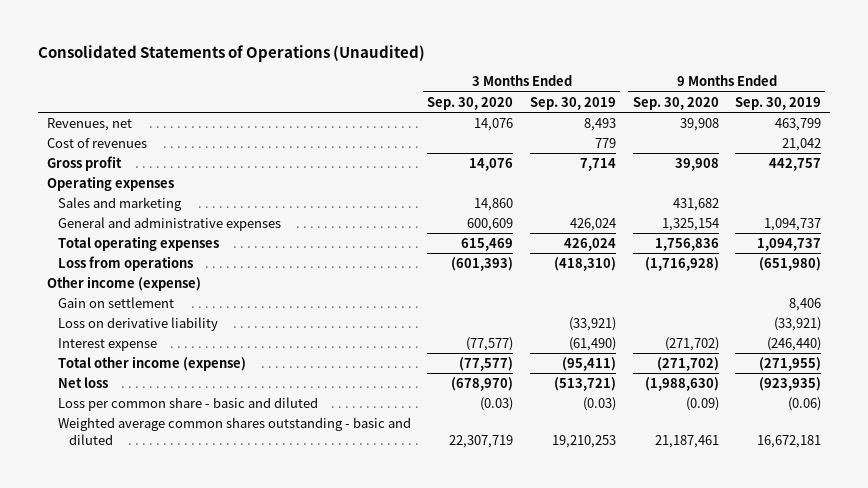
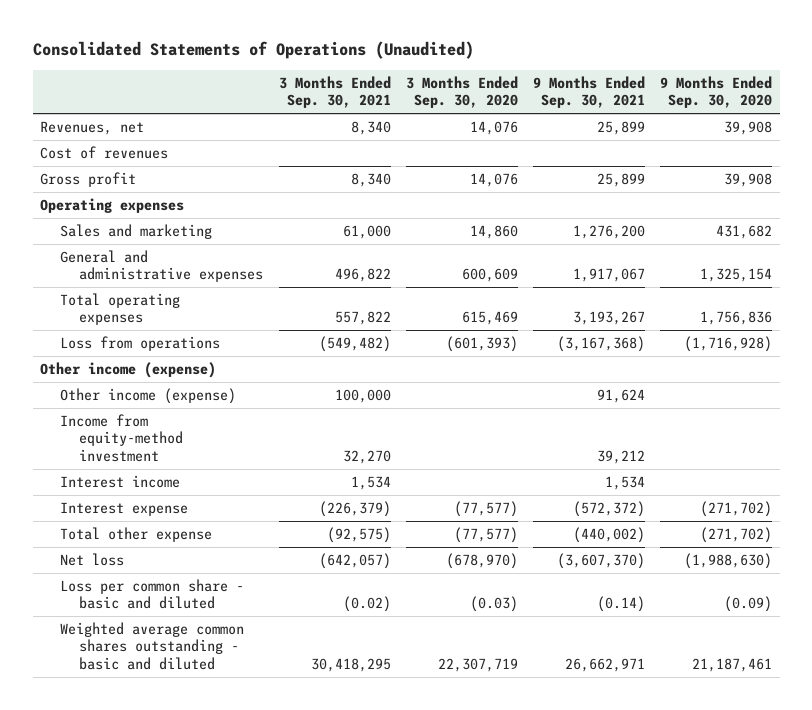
[529,96,616,110] Sep. 30, 2019 -> none
[735,96,822,110] Sep. 30, 2019 -> none
none -> [278,75,391,109] 3 Months Ended Sep. 30, 2021
none -> [532,75,645,109] 9 Months Ended Sep. 30, 2021
[57,296,174,308] Gain on settlement -> none
[57,316,218,331] Loss on derivative liability -> none
none -> [59,388,236,405] Other income (expense)
none -> [59,414,184,462] Income from equity-method investment
none -> [59,475,180,489] Interest income
[57,355,246,371] Total other income (expense) -> [59,527,212,543] Total other expense

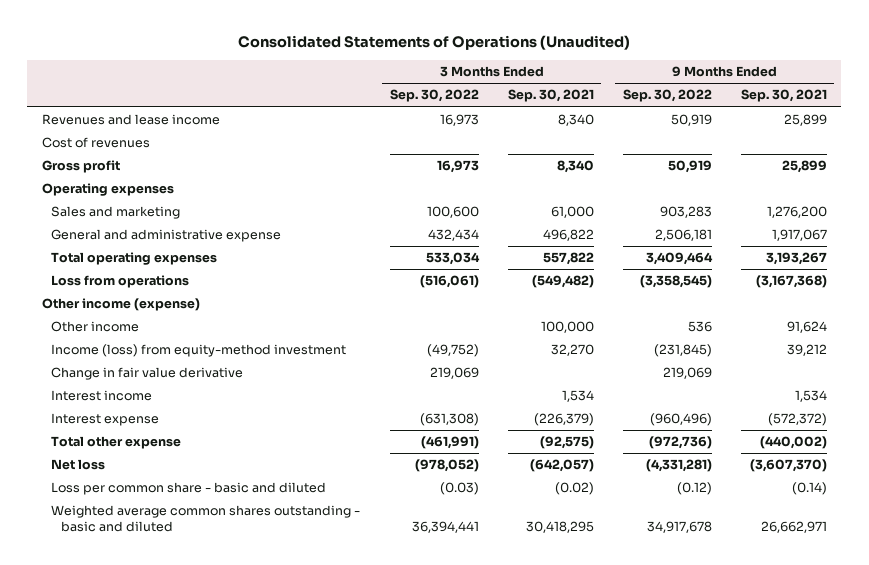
[405,75,518,109] 3 Months Ended Sep. 30, 2020 -> none
[659,75,772,109] 9 Months Ended Sep. 30, 2020 -> none
none -> [389,89,479,103] Sep. 30, 2022
none -> [622,89,712,103] Sep. 30, 2022
[40,121,145,136] Revenues, net -> [41,114,220,126] Revenues and lease income
[59,250,264,283] General and administrative expenses -> [51,229,282,243] General and administrative expense
[59,388,236,405] Other income (expense) -> [51,321,140,333] Other income
[59,414,184,462] Income from equity-method investment -> [51,344,347,358] Income (loss) from equity-method investment
none -> [51,367,244,381] Change in fair value derivative

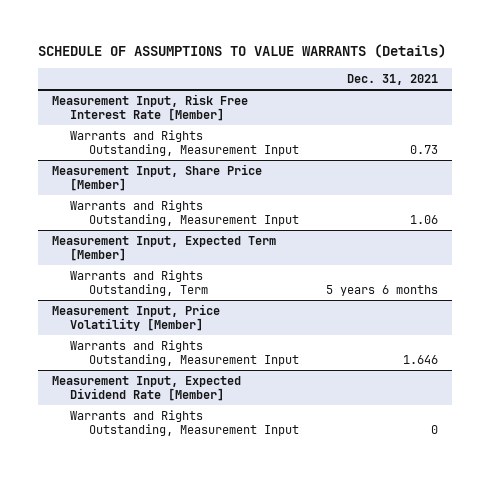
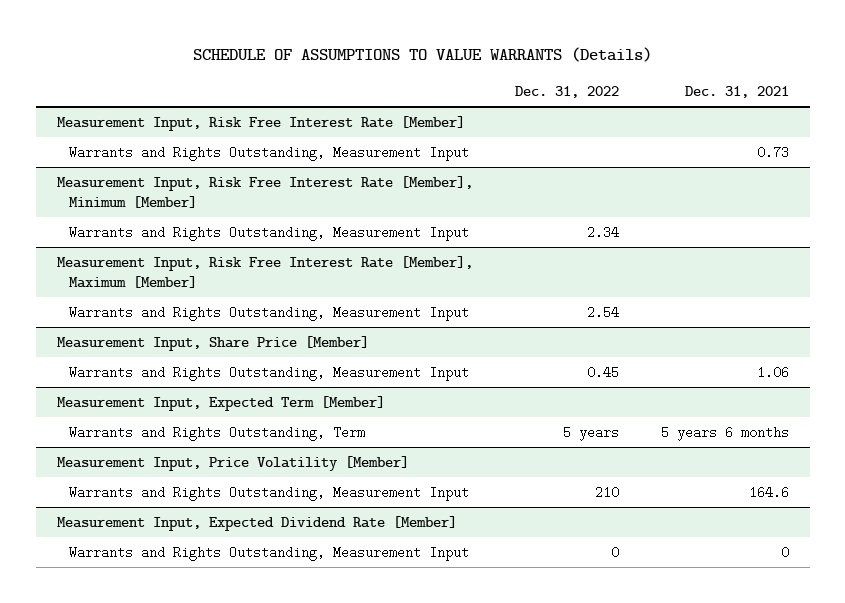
none -> [514,85,619,98] Dec. 31, 2022
none -> [56,175,473,208] Measurement Input, Risk Free Interest Rate [Member], Minimum [Member]
none -> [68,225,469,241] Warrants and Rights Outstanding, Measurement Input
none -> [56,255,473,288] Measurement Input, Risk Free Interest Rate [Member], Maximum [Member]
none -> [68,305,469,321] Warrants and Rights Outstanding, Measurement Input
[403,355,439,365] 1.646 -> [748,485,789,499] 164.6

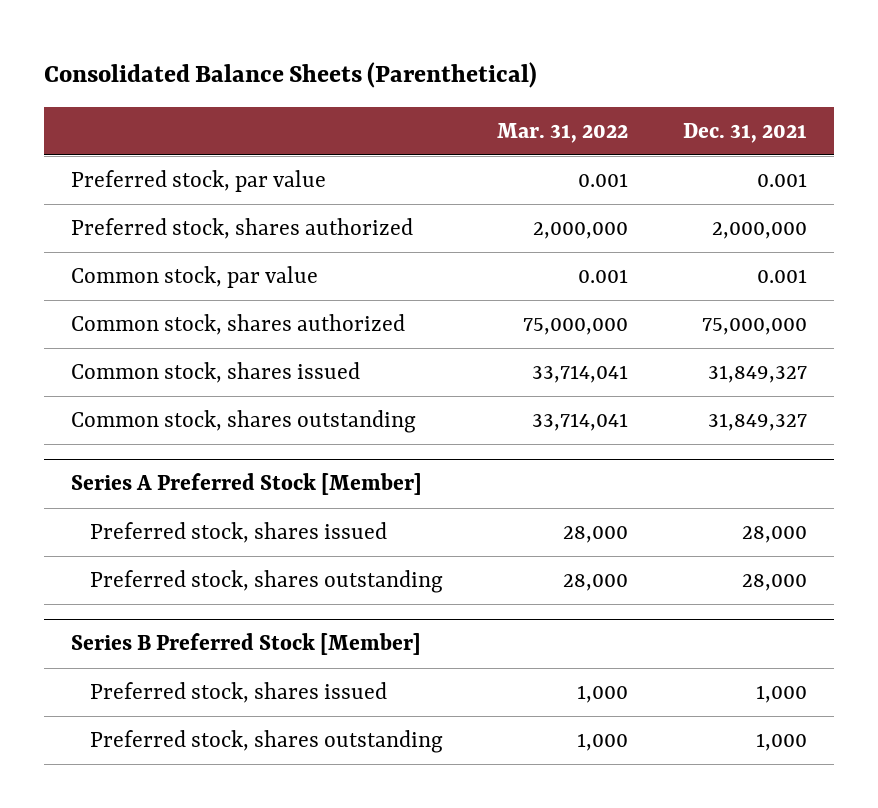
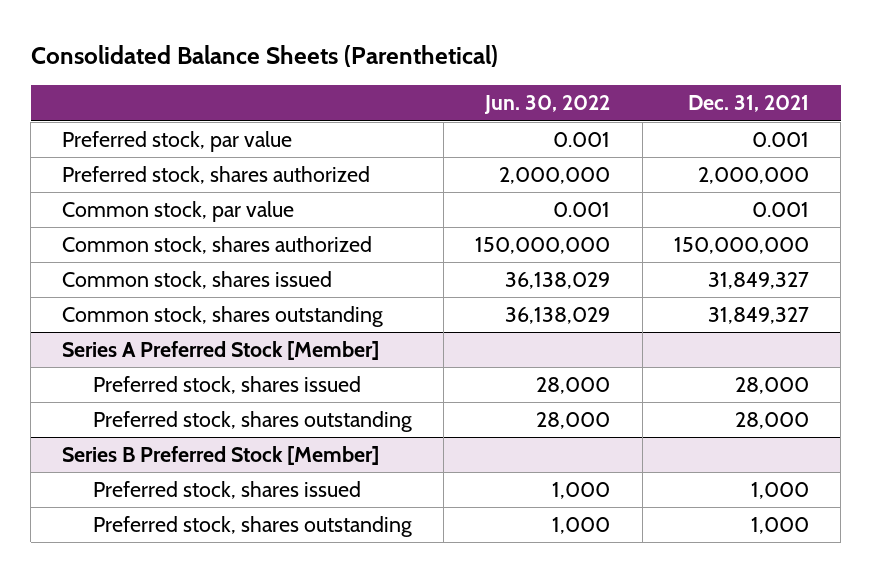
[497,122,629,143] Mar. 31, 2022 -> none
none -> [484,95,611,115] Jun. 30, 2022
[701,318,807,336] 75,000,000 -> [674,237,810,255] 150,000,000

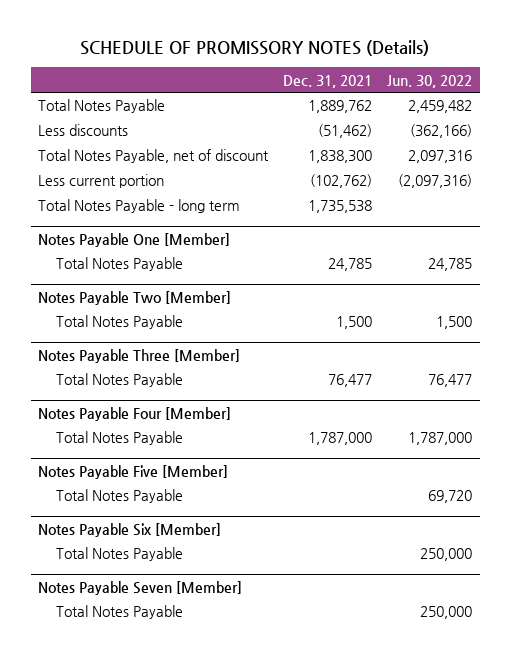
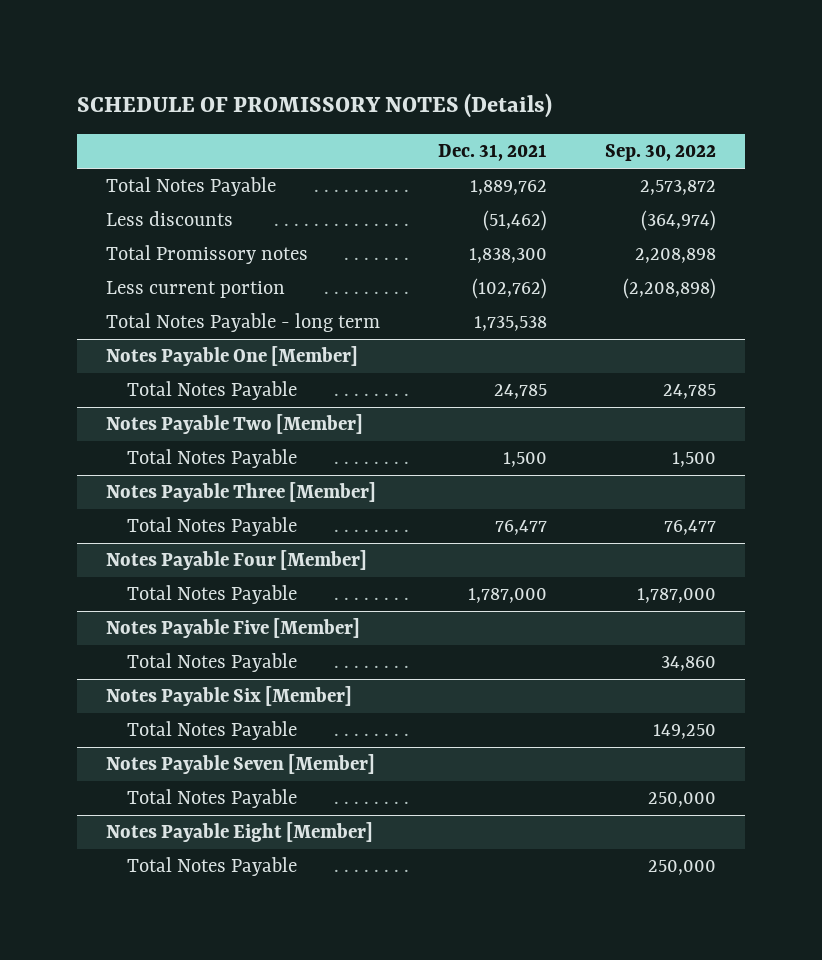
[387,74,473,88] Jun. 30, 2022 -> none
none -> [605,144,717,162] Sep. 30, 2022
[38,149,270,164] Total Notes Payable, net of discount -> [106,245,309,265] Total Promissory notes
none -> [106,822,374,843] Notes Payable Eight [Member]
none -> [127,857,298,877] Total Notes Payable

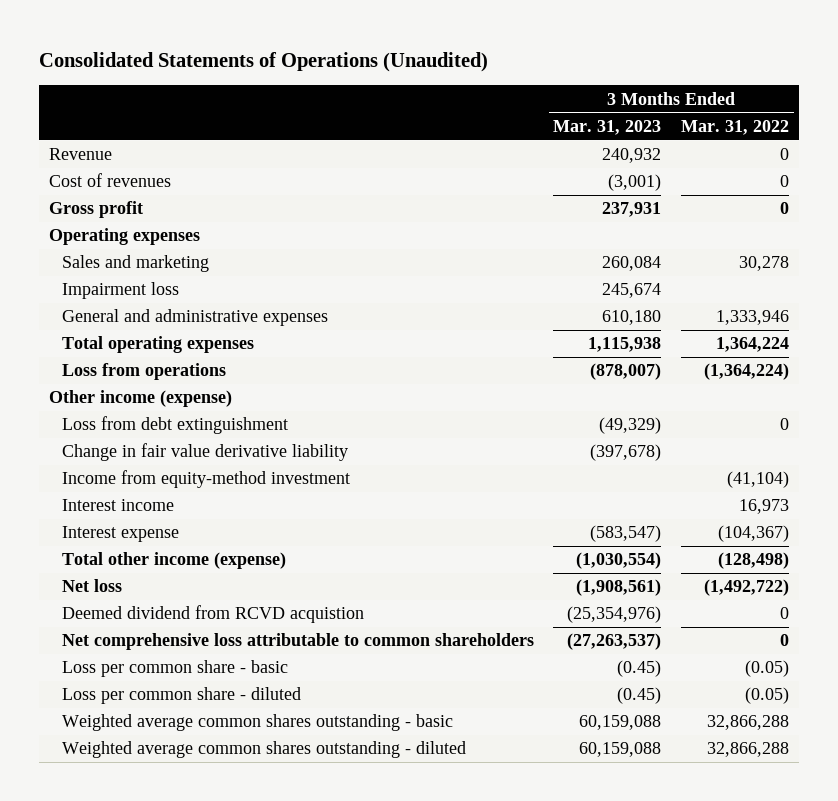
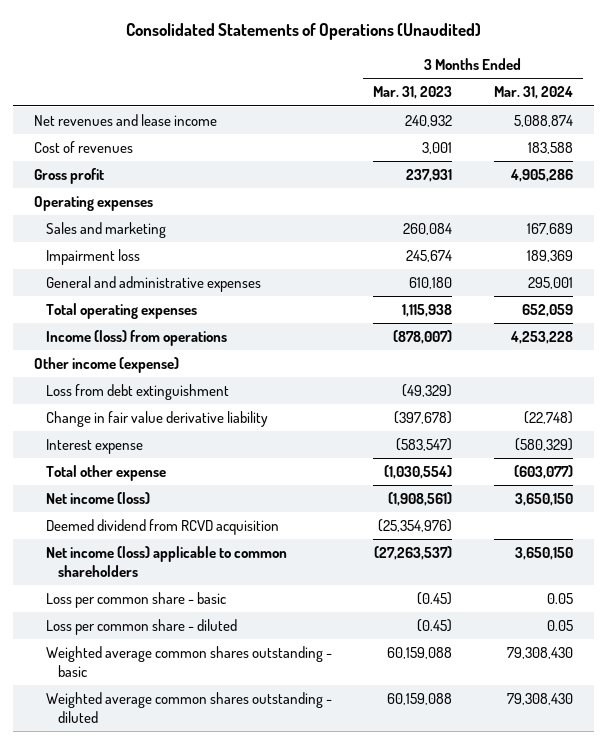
[680,119,789,135] Mar. 31, 2022 -> none
none -> [493,86,573,100] Mar. 31, 2024
[48,148,112,161] Revenue -> [34,113,218,126] Net revenues and lease income
[608,174,662,192] (3,001) -> [422,141,453,154] 3,001
[61,363,226,381] Loss from operations -> [45,329,227,346] Income (loss) from operations
[61,470,350,489] Income from equity-method investment -> none
[61,499,174,512] Interest income -> none
[61,552,286,570] Total other income (expense) -> [45,464,166,481] Total other expense
[61,579,122,593] Net loss -> [45,491,150,504] Net income (loss)
[61,605,364,624] Deemed dividend from RCVD acquistion -> [45,518,279,535] Deemed dividend from RCVD acquisition
[61,633,534,651] Net comprehensive loss attributable to common shareholders -> [45,545,287,578] Net income (loss) applicable to common shareholders

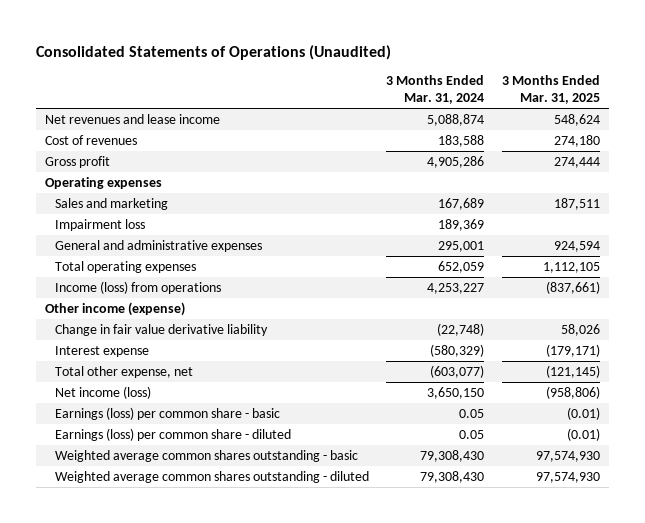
[373,86,453,100] Mar. 31, 2023 -> none
none -> [501,75,600,105] 3 Months Ended Mar. 31, 2025
[509,330,573,344] 4,253,228 -> [427,282,485,294] 4,253,227
[45,383,229,400] Loss from debt extinguishment -> none
[45,464,166,481] Total other expense -> [54,365,193,378] Total other expense, net
[45,518,279,535] Deemed dividend from RCVD acquisition -> none
[45,545,287,578] Net income (loss) applicable to common shareholders -> none
[45,591,226,608] Loss per common share - basic -> [54,406,280,420] Earnings (loss) per common share - basic
[45,618,237,635] Loss per common share - diluted -> [54,427,291,441] Earnings (loss) per common share - diluted

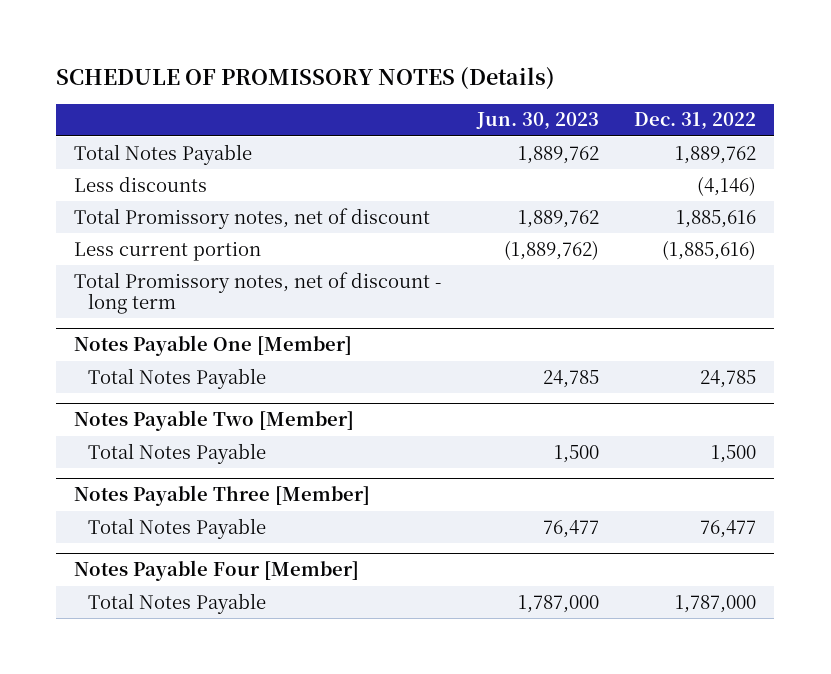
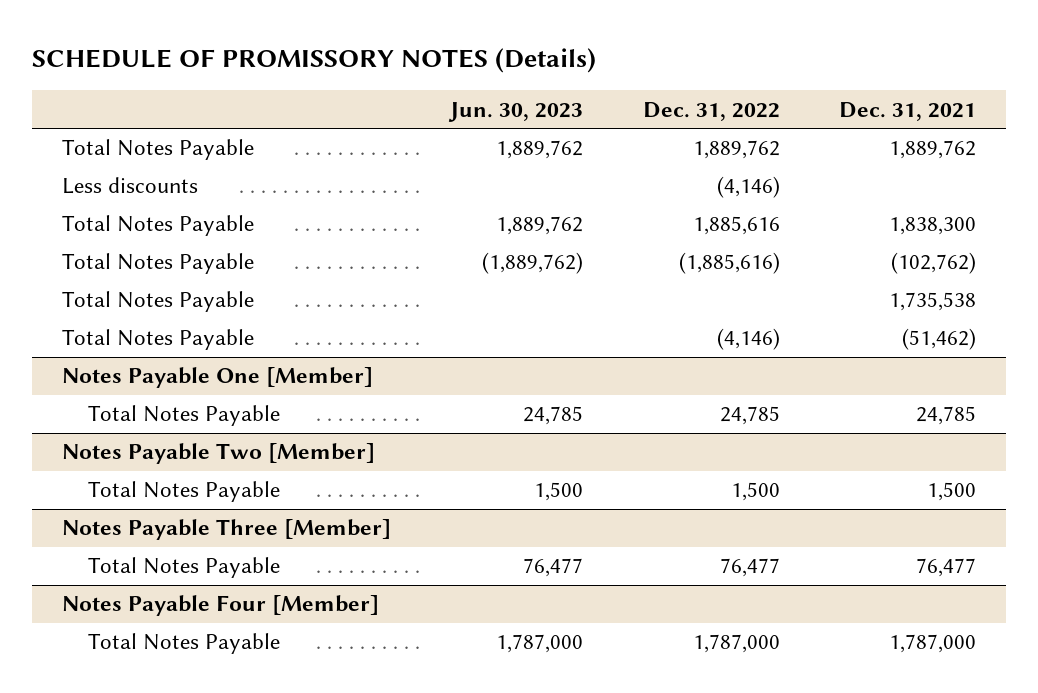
none -> [839,101,977,121] Dec. 31, 2021
[74,207,431,229] Total Promissory notes, net of discount -> [61,215,254,237] Total Notes Payable
[74,240,262,261] Less current portion -> [61,253,254,275] Total Notes Payable
[74,271,442,314] Total Promissory notes, net of discount - long term -> [61,291,254,313] Total Notes Payable
none -> [61,329,254,351] Total Notes Payable

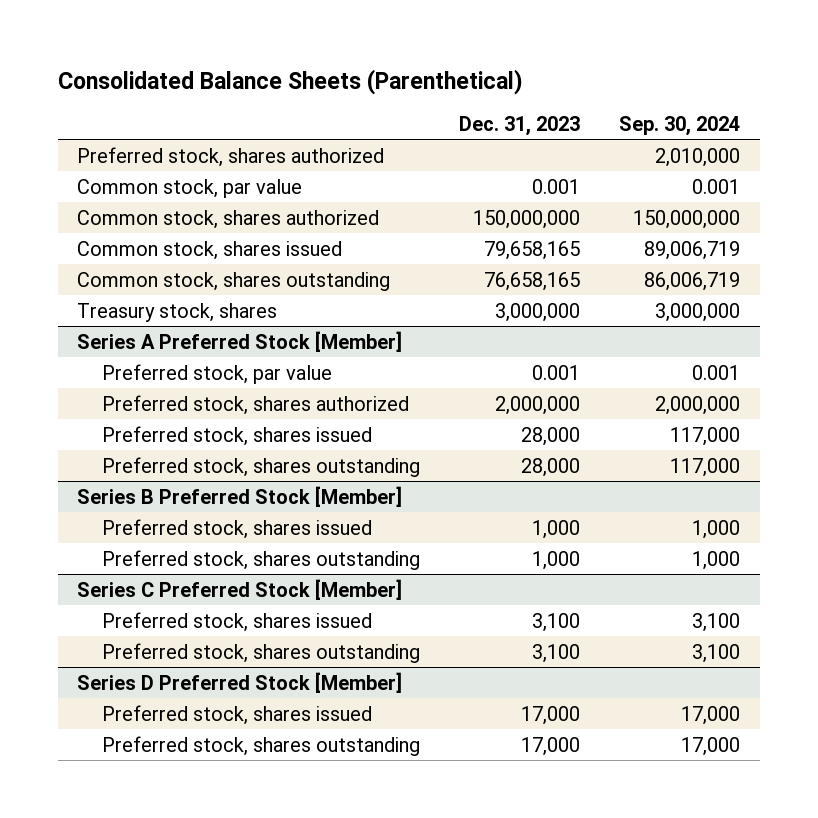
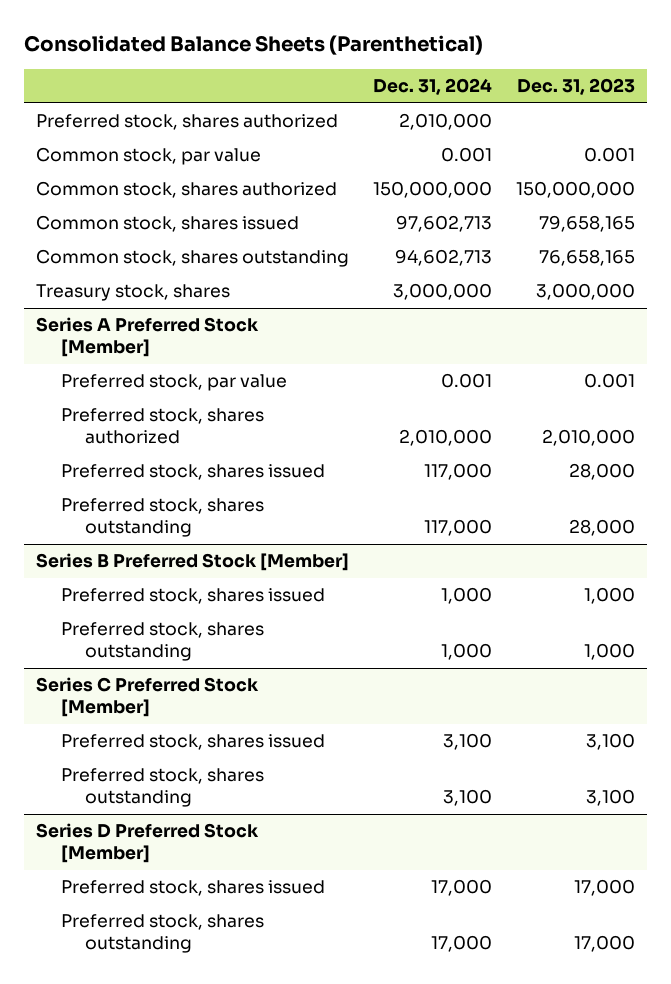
[619,115,741,136] Sep. 30, 2024 -> none
none -> [372,78,492,96] Dec. 31, 2024
[495,395,581,415] 2,000,000 -> [541,428,635,446] 2,010,000

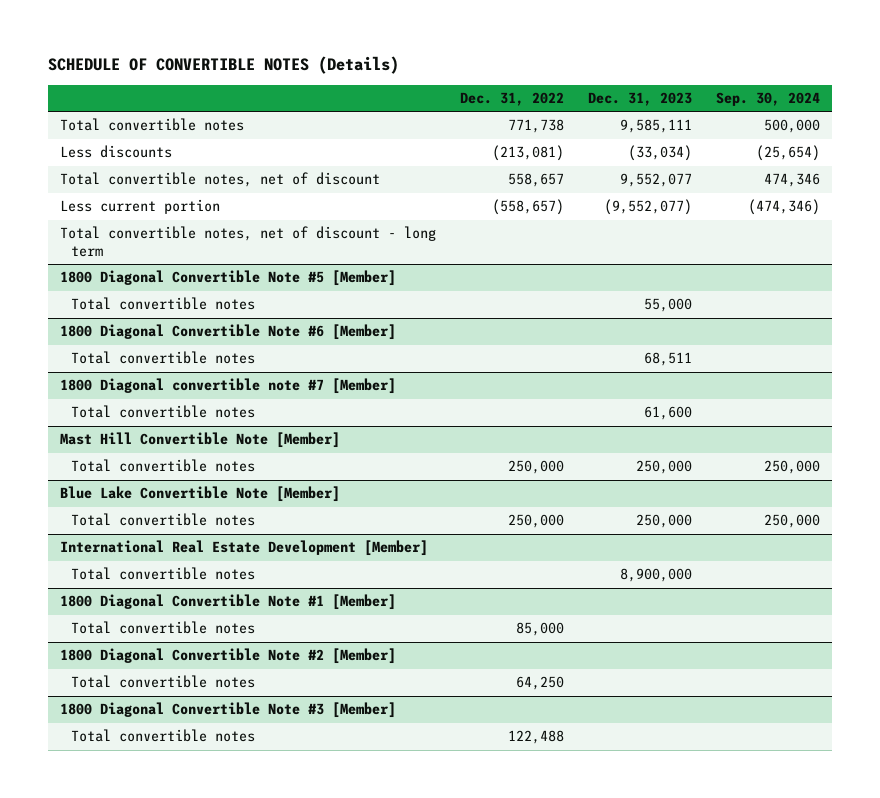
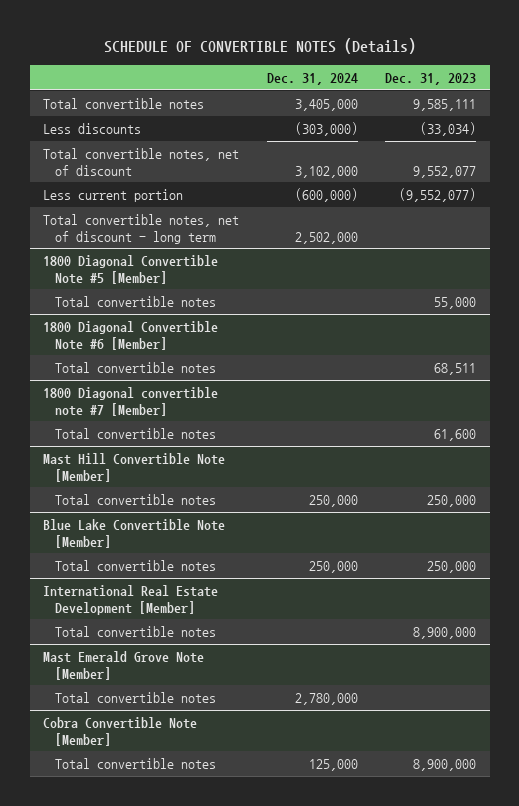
[460,91,565,106] Dec. 31, 2022 -> none
[715,91,820,106] Sep. 30, 2024 -> none
none -> [266,73,358,86] Dec. 31, 2024
[60,594,397,611] 1800 Diagonal Convertible Note #1 [Member] -> none
[71,621,256,635] Total convertible notes -> none
[60,648,397,665] 1800 Diagonal Convertible Note #2 [Member] -> none
[71,675,256,689] Total convertible notes -> none
[60,702,397,719] 1800 Diagonal Convertible Note #3 [Member] -> none
none -> [43,650,205,680] Mast Emerald Grove Note [Member]
none -> [43,716,198,746] Cobra Convertible Note [Member]
none -> [55,757,217,769] Total convertible notes

